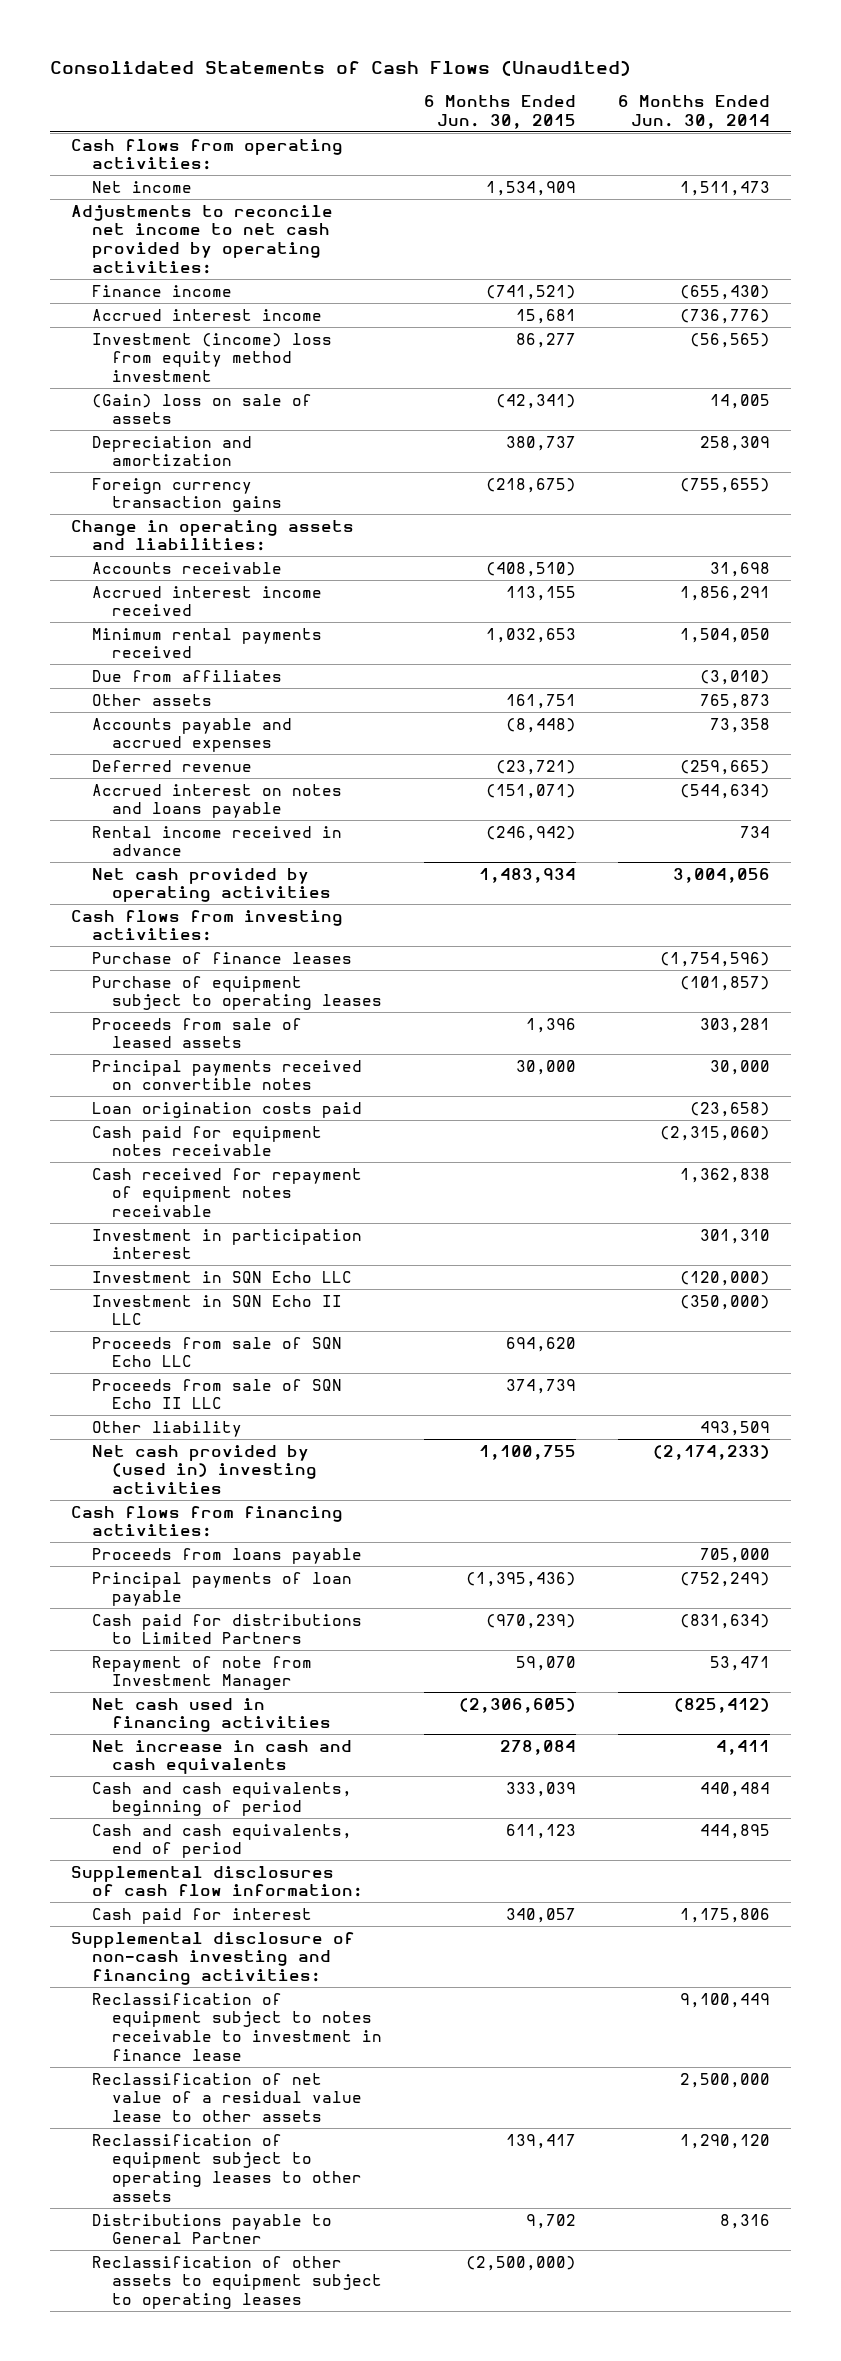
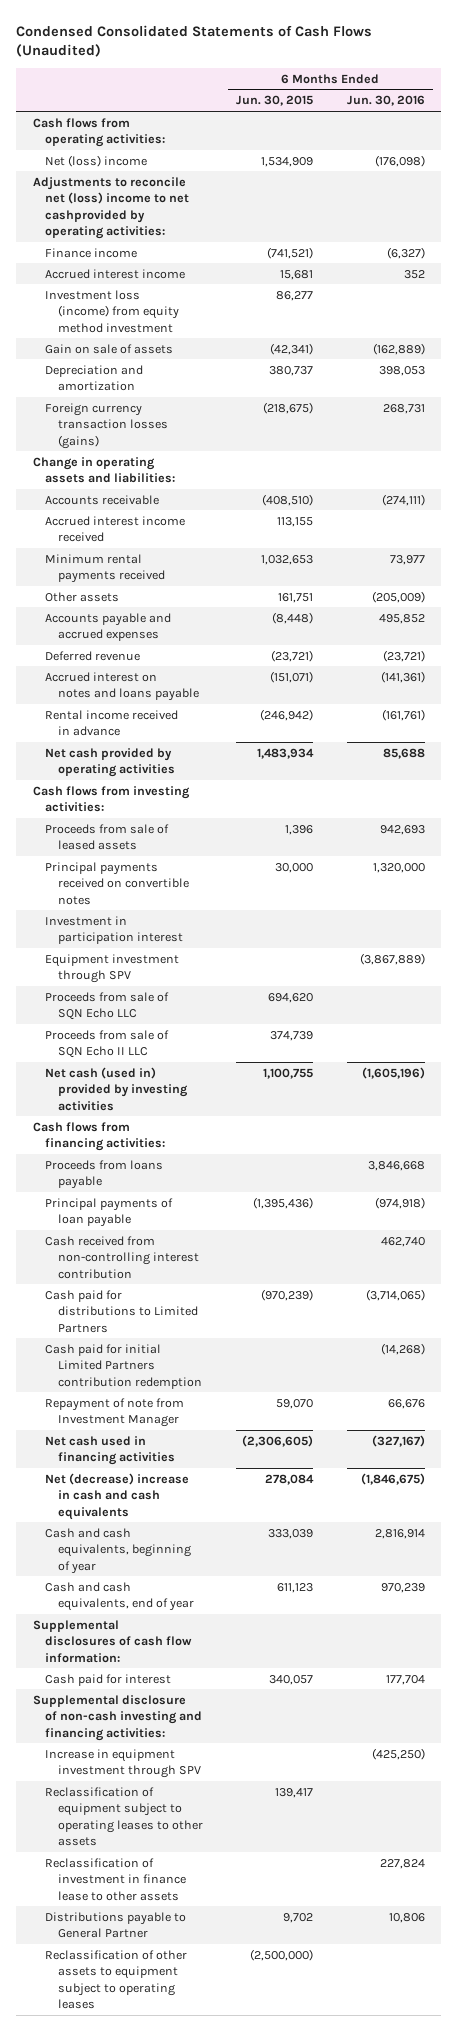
[50,60,632,77] Consolidated Statements of Cash Flows (Unaudited) -> [15,24,372,58] Condensed Consolidated Statements of Cash Flows (Unaudited)
[617,95,770,129] 6 Months Ended Jun. 30, 2014 -> none
none -> [346,95,425,107] Jun. 30, 2016
[91,180,192,193] Net income -> [45,154,148,167] Net (loss) income
[71,204,334,274] Adjustments to reconcile net income to net cash provided by operating activities: -> [32,176,190,239] Adjustments to reconcile net (loss) income to net cashprovided by operating activities:
[91,332,332,382] Investment (income) loss from equity method investment -> [45,289,179,333] Investment loss (income) from equity method investment
[91,393,312,425] (Gain) loss on sale of assets -> [45,343,174,354] Gain on sale of assets
[91,477,283,513] Foreign currency transaction gains -> [45,402,168,449] Foreign currency transaction losses (gains)
[91,669,282,682] Due from affiliates -> none
[91,951,352,964] Purchase of finance leases -> none
[91,975,383,1011] Purchase of equipment subject to operating leases -> none
[91,1101,362,1118] Loan origination costs paid -> none
[91,1125,322,1157] Cash paid for equipment notes receivable -> none
[91,1167,362,1217] Cash received for repayment of equipment notes receivable -> none
[91,1294,342,1326] Investment in SQN Echo II LLC -> none
[91,1270,352,1283] Investment in SQN Echo LLC -> [45,953,180,984] Equipment investment through SPV
[91,1420,242,1437] Other liability -> none
[91,1444,318,1494] Net cash provided by (used in) investing activities -> [45,1066,188,1111] Net cash (used in) provided by investing activities
none -> [45,1235,199,1279] Cash received from non-controlling interest contribution
none -> [45,1343,202,1389] Cash paid for initial Limited Partners contribution redemption
[91,1739,352,1775] Net increase in cash and cash equivalents -> [45,1472,190,1520] Net (decrease) increase in cash and cash equivalents
[91,1781,352,1817] Cash and cash equivalents, beginning of period -> [45,1527,191,1574] Cash and cash equivalents, beginning of year
[91,1823,352,1859] Cash and cash equivalents, end of period -> [45,1581,194,1612] Cash and cash equivalents, end of year
[91,1992,383,2061] Reclassification of equipment subject to notes receivable to investment in finance lease -> none
[91,2072,363,2122] Reclassification of net value of a residual value lease to other assets -> none
none -> [45,1748,201,1779] Increase in equipment investment through SPV
none -> [45,1857,186,1901] Reclassification of investment in finance lease to other assets

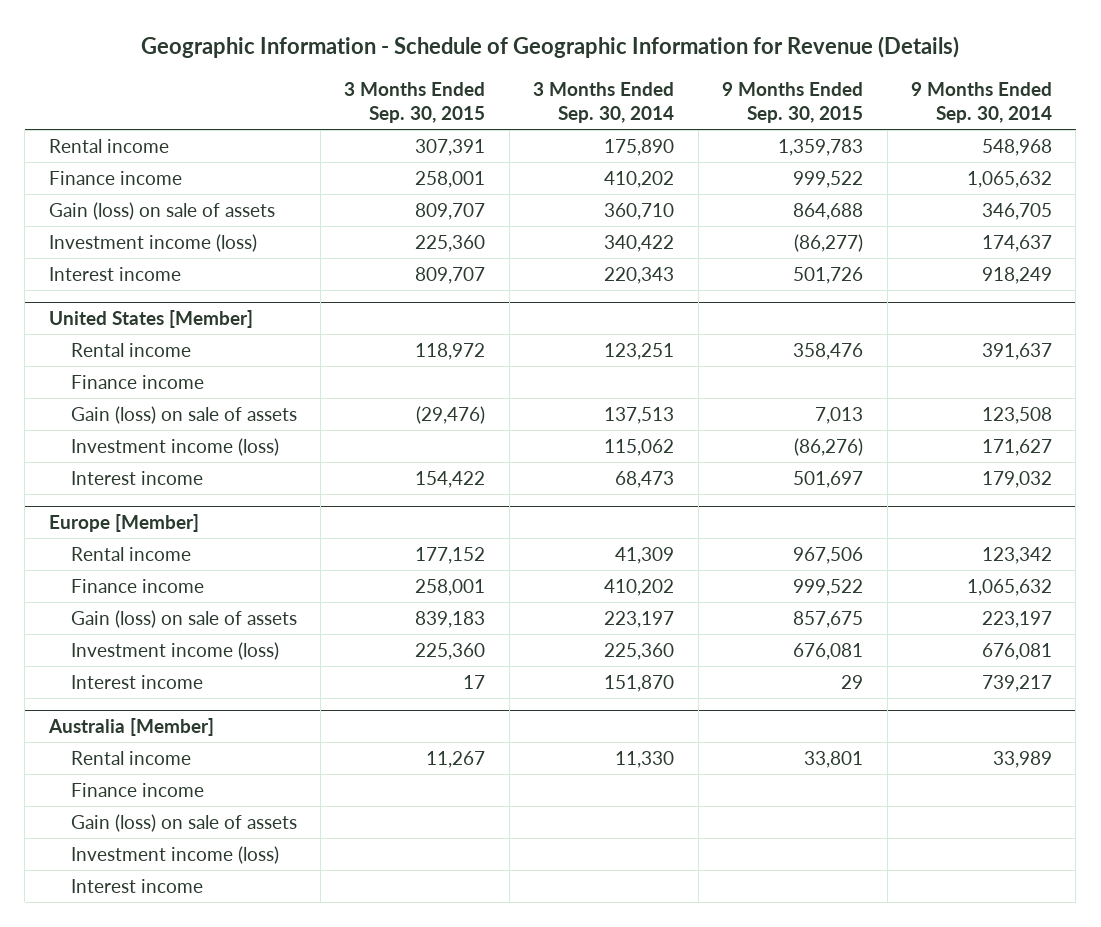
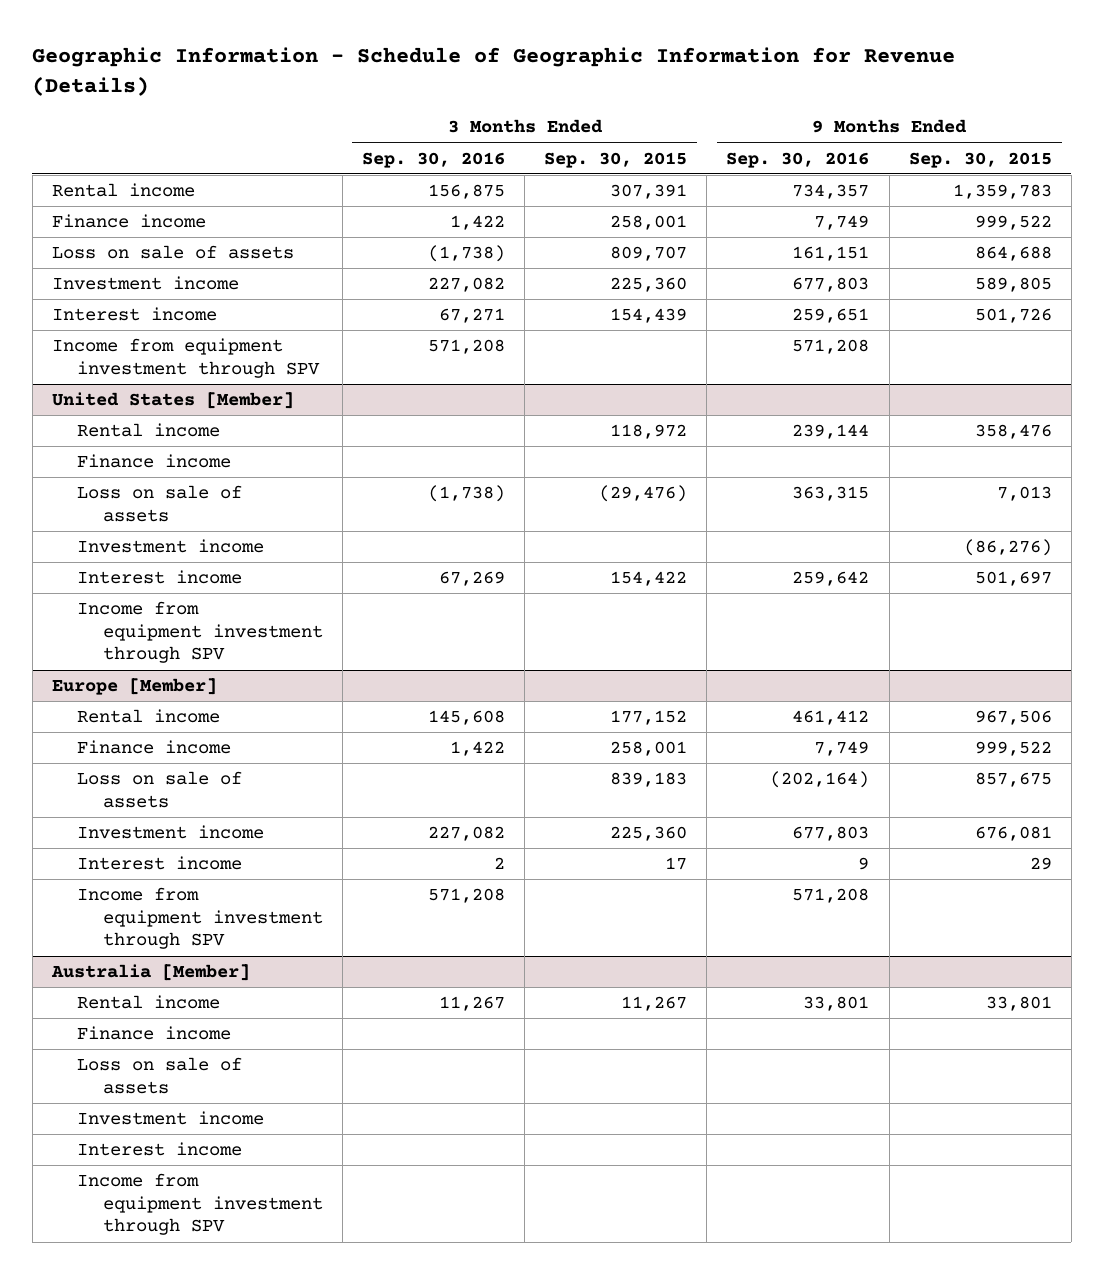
[533,81,675,123] 3 Months Ended Sep. 30, 2014 -> none
[910,81,1052,123] 9 Months Ended Sep. 30, 2014 -> none
none -> [362,151,506,168] Sep. 30, 2016
none -> [726,151,870,168] Sep. 30, 2016
[48,201,275,220] Gain (loss) on sale of assets -> [52,245,295,260] Loss on sale of assets
[48,233,257,252] Investment income (loss) -> [52,276,240,291] Investment income
[794,233,864,252] (86,277) -> [974,277,1052,293] 589,805
[415,266,486,284] 809,707 -> [610,308,688,324] 154,439
none -> [52,338,321,378] Income from equipment investment through SPV
[70,405,297,424] Gain (loss) on sale of assets -> [77,485,243,522] Loss on sale of assets
[70,437,279,456] Investment income (loss) -> [77,539,265,554] Investment income
none -> [77,601,323,664] Income from equipment investment through SPV
[70,609,297,628] Gain (loss) on sale of assets -> [77,771,243,808] Loss on sale of assets
[70,641,279,660] Investment income (loss) -> [77,825,265,840] Investment income
none -> [77,887,323,950] Income from equipment investment through SPV
[70,813,297,832] Gain (loss) on sale of assets -> [77,1057,243,1094] Loss on sale of assets
[70,845,279,864] Investment income (loss) -> [77,1111,265,1126] Investment income
none -> [77,1173,323,1236] Income from equipment investment through SPV

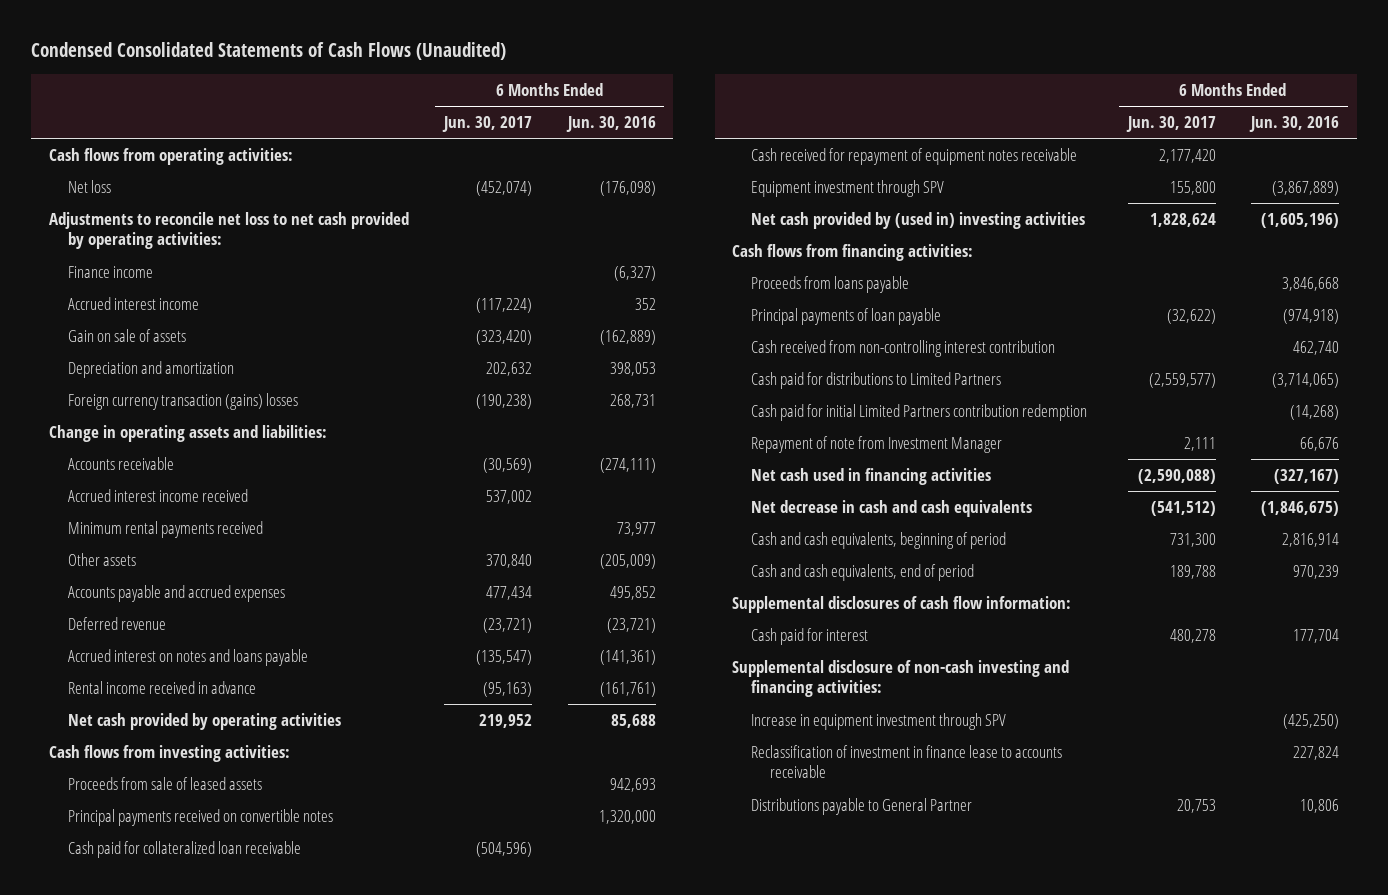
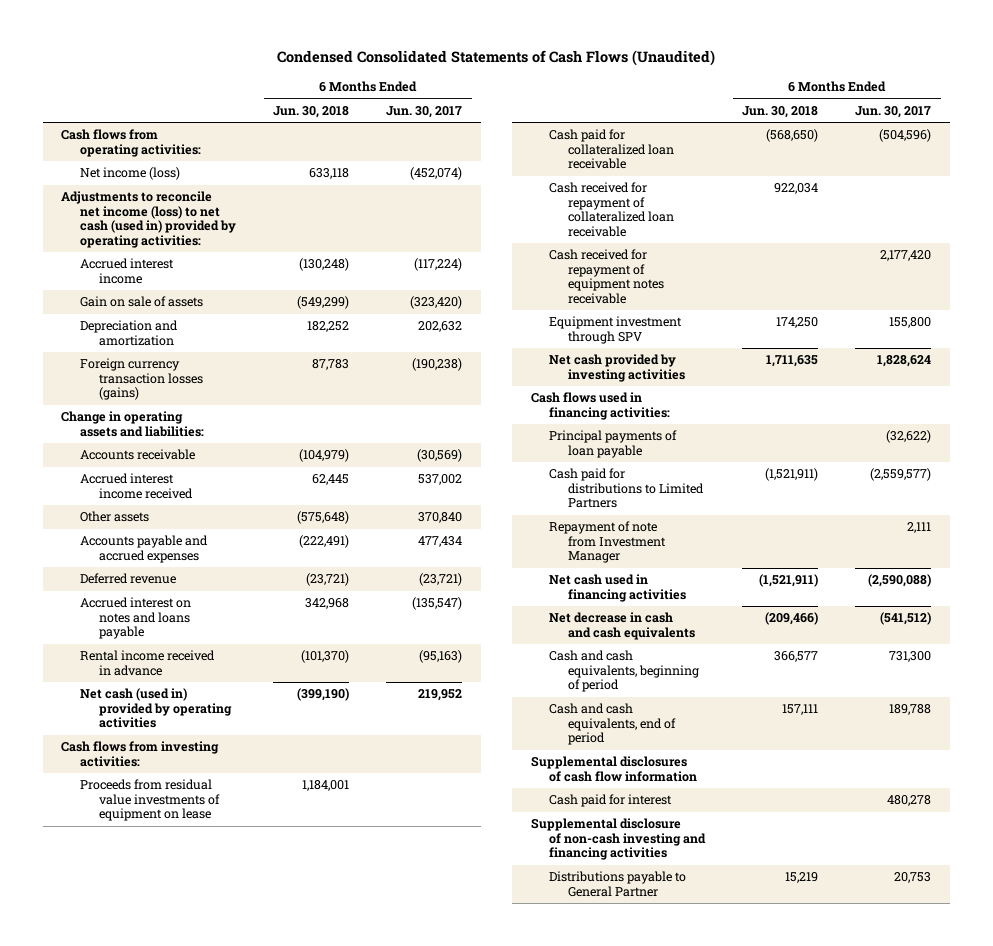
[565,116,656,133] Jun. 30, 2016 -> none
none -> [273,105,350,118] Jun. 30, 2018
[67,266,153,279] Finance income -> none
[67,180,111,194] Net loss -> [80,167,181,181] Net income (loss)
[48,212,409,250] Adjustments to reconcile net loss to net cash provided by operating activities: -> [61,191,237,248] Adjustments to reconcile net income (loss) to net cash (used in) provided by operating activities:
[67,393,298,411] Foreign currency transaction (gains) losses -> [80,358,203,401] Foreign currency transaction losses (gains)
[67,521,263,539] Minimum rental payments received -> none
[67,713,341,731] Net cash provided by operating activities -> [80,688,232,729] Net cash (used in) provided by operating activities
[67,809,333,827] Principal payments received on convertible notes -> none
[67,777,262,791] Proceeds from sale of leased assets -> [80,779,220,822] Proceeds from residual value investments of equipment on lease
none -> [549,182,674,237] Cash received for repayment of collateralized loan receivable
[751,276,910,294] Proceeds from loans payable -> none
[751,212,1086,230] Net cash provided by (used in) investing activities -> [549,354,685,382] Net cash provided by investing activities
[732,244,974,262] Cash flows from financing activities: -> [530,392,671,420] Cash flows used in financing activities:
[751,340,1056,358] Cash received from non-controlling interest contribution -> none
[751,404,1088,422] Cash paid for initial Limited Partners contribution redemption -> none
[732,596,1072,614] Supplemental disclosures of cash flow information: -> [530,756,698,782] Supplemental disclosures of cash flow information
[751,713,1007,731] Increase in equipment investment through SPV -> none
[751,745,1063,779] Reclassification of investment in finance lease to accounts receivable -> none
[732,660,1070,698] Supplemental disclosure of non-cash investing and financing activities: -> [530,818,707,861] Supplemental disclosure of non-cash investing and financing activities

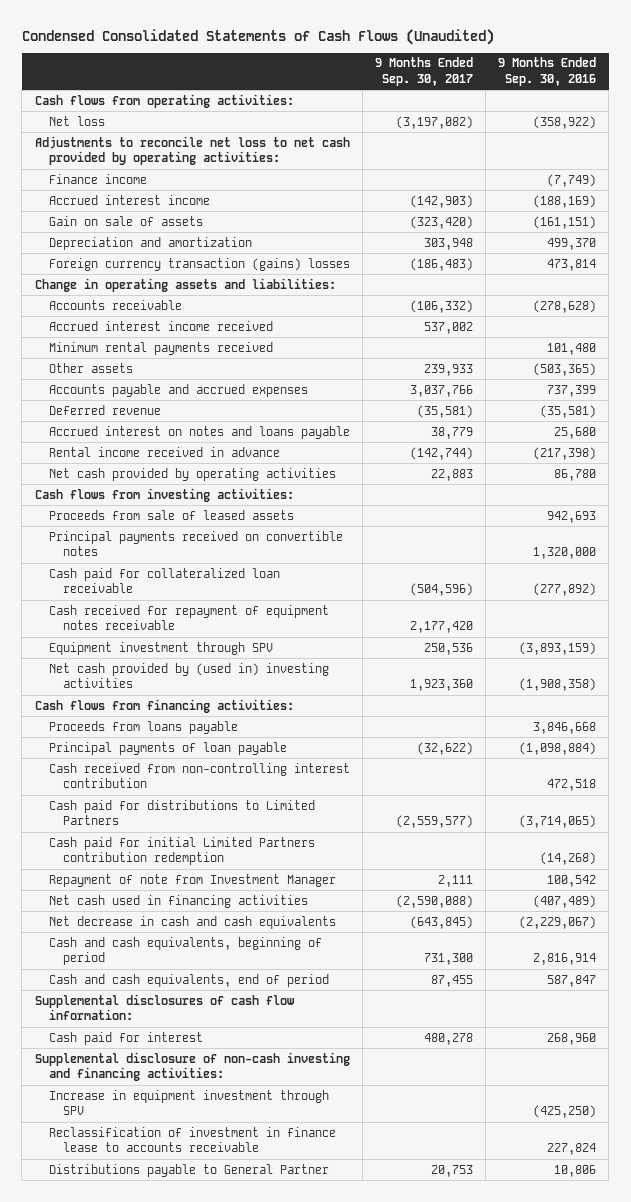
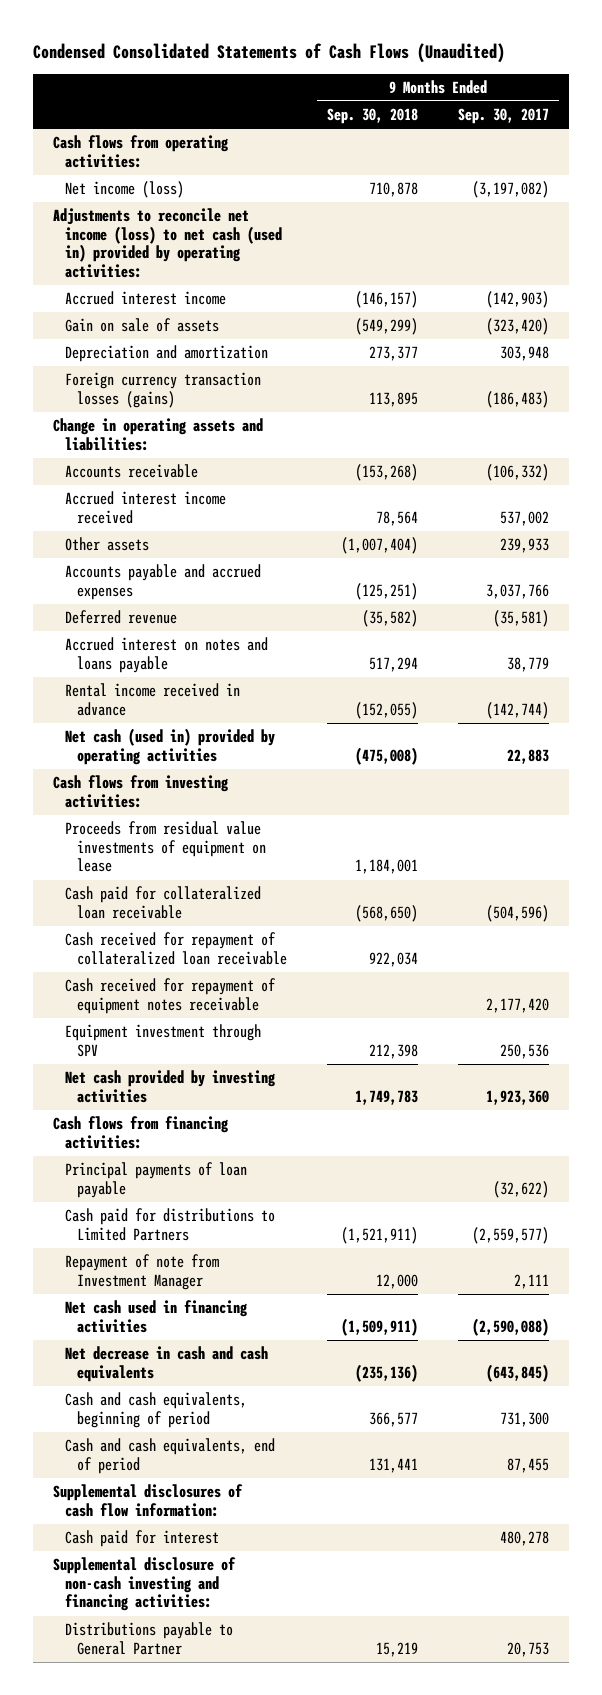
[498,57,597,86] 9 Months Ended Sep. 30, 2016 -> none
none -> [326,108,418,125] Sep. 30, 2018
[48,173,147,184] Finance income -> none
[48,115,105,126] Net loss -> [64,181,184,199] Net income (loss)
[34,135,350,166] Adjustments to reconcile net loss to net cash provided by operating activities: -> [53,208,282,278] Adjustments to reconcile net income (loss) to net cash (used in) provided by operating activities:
[48,257,350,271] Foreign currency transaction (gains) losses -> [64,372,261,408] Foreign currency transaction losses (gains)
[48,341,273,355] Minimum rental payments received -> none
[48,467,336,481] Net cash provided by operating activities -> [64,728,275,765] Net cash (used in) provided by operating activities
[48,530,343,557] Principal payments received on convertible notes -> none
[48,509,294,520] Proceeds from sale of leased assets -> [64,821,266,873] Proceeds from residual value investments of equipment on lease
none -> [64,932,287,965] Cash received for repayment of collateralized loan receivable
[48,662,329,689] Net cash provided by (used in) investing activities -> [64,1070,276,1103] Net cash provided by investing activities
[48,720,238,734] Proceeds from loans payable -> none
[48,762,350,789] Cash received from non-controlling interest contribution -> none
[48,836,315,866] Cash paid for initial Limited Partners contribution redemption -> none
[48,1089,329,1116] Increase in equipment investment through SPV -> none
[48,1126,336,1153] Reclassification of investment in finance lease to accounts receivable -> none

